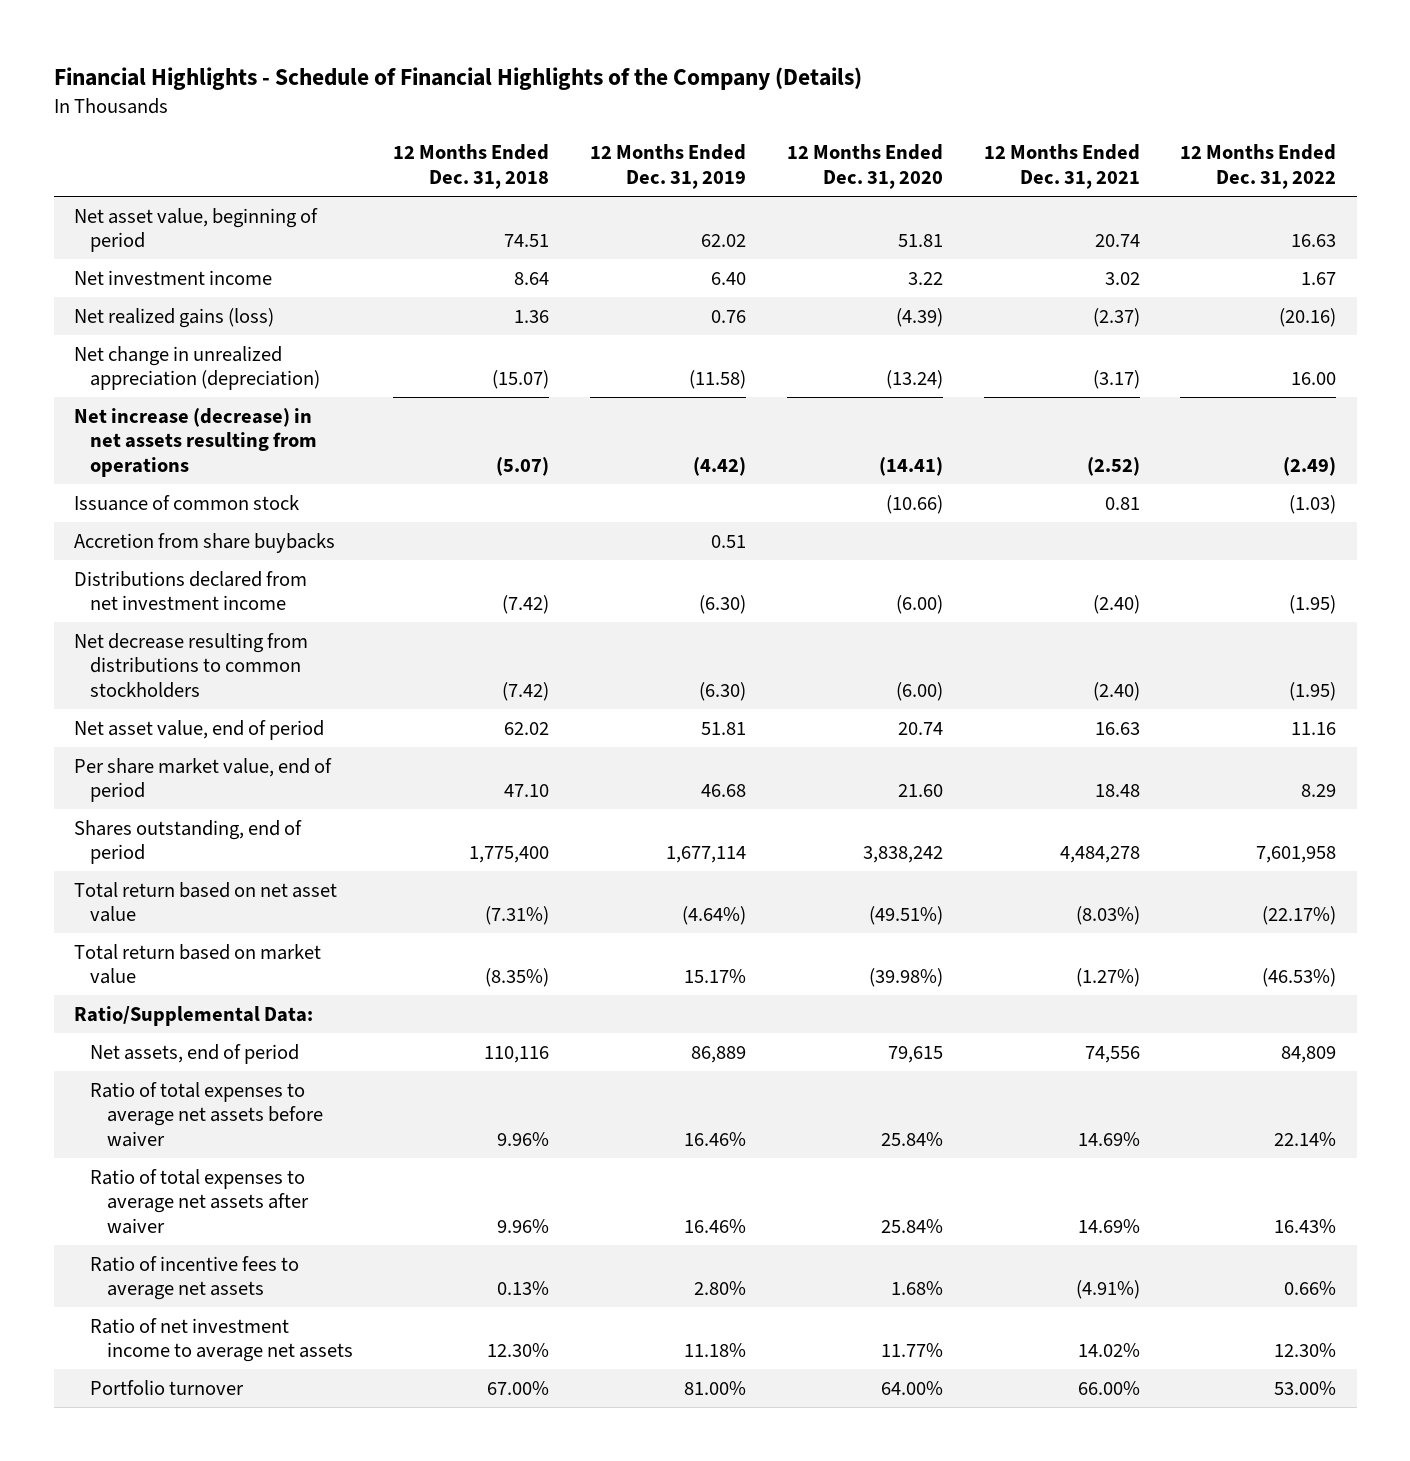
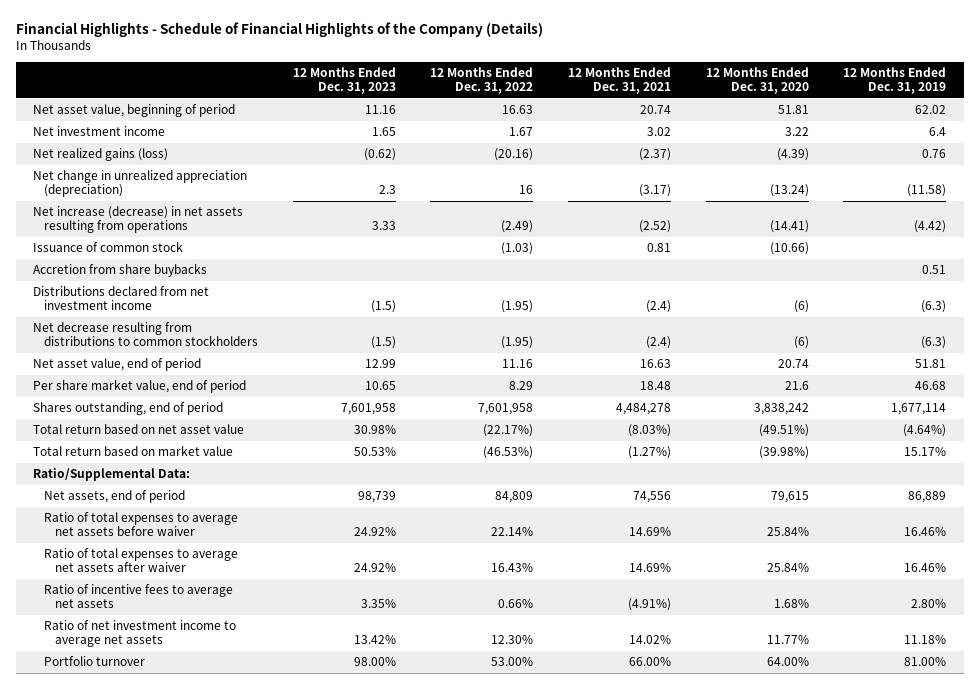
[393,144,550,189] 12 Months Ended Dec. 31, 2018 -> none
none -> [292,67,396,95] 12 Months Ended Dec. 31, 2023
[711,271,747,285] 6.40 -> [929,127,947,137] 6.4
[1291,372,1337,386] 16.00 -> [519,185,534,195] 16
[699,595,747,615] (6.30) -> [921,300,947,314] (6.3)
[895,595,943,615] (6.00) -> [793,300,809,314] (6)
[1092,595,1140,615] (2.40) -> [646,300,672,314] (2.4)
[699,681,747,701] (6.30) -> [921,336,947,350] (6.3)
[895,681,943,701] (6.00) -> [793,336,809,350] (6)
[1092,681,1140,701] (2.40) -> [646,336,672,350] (2.4)
[897,784,943,798] 21.60 -> [784,381,809,391] 21.6

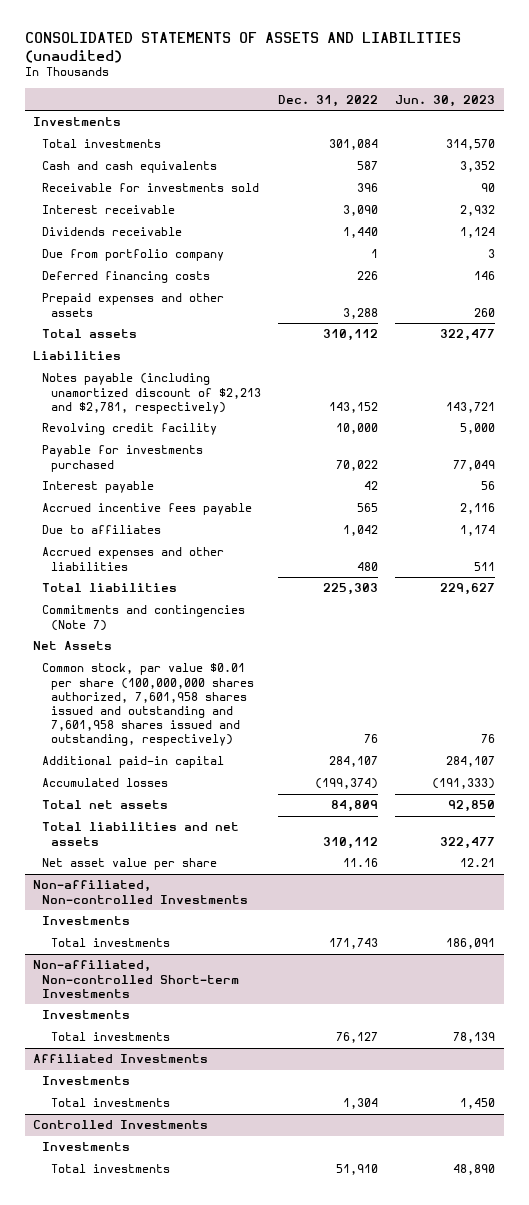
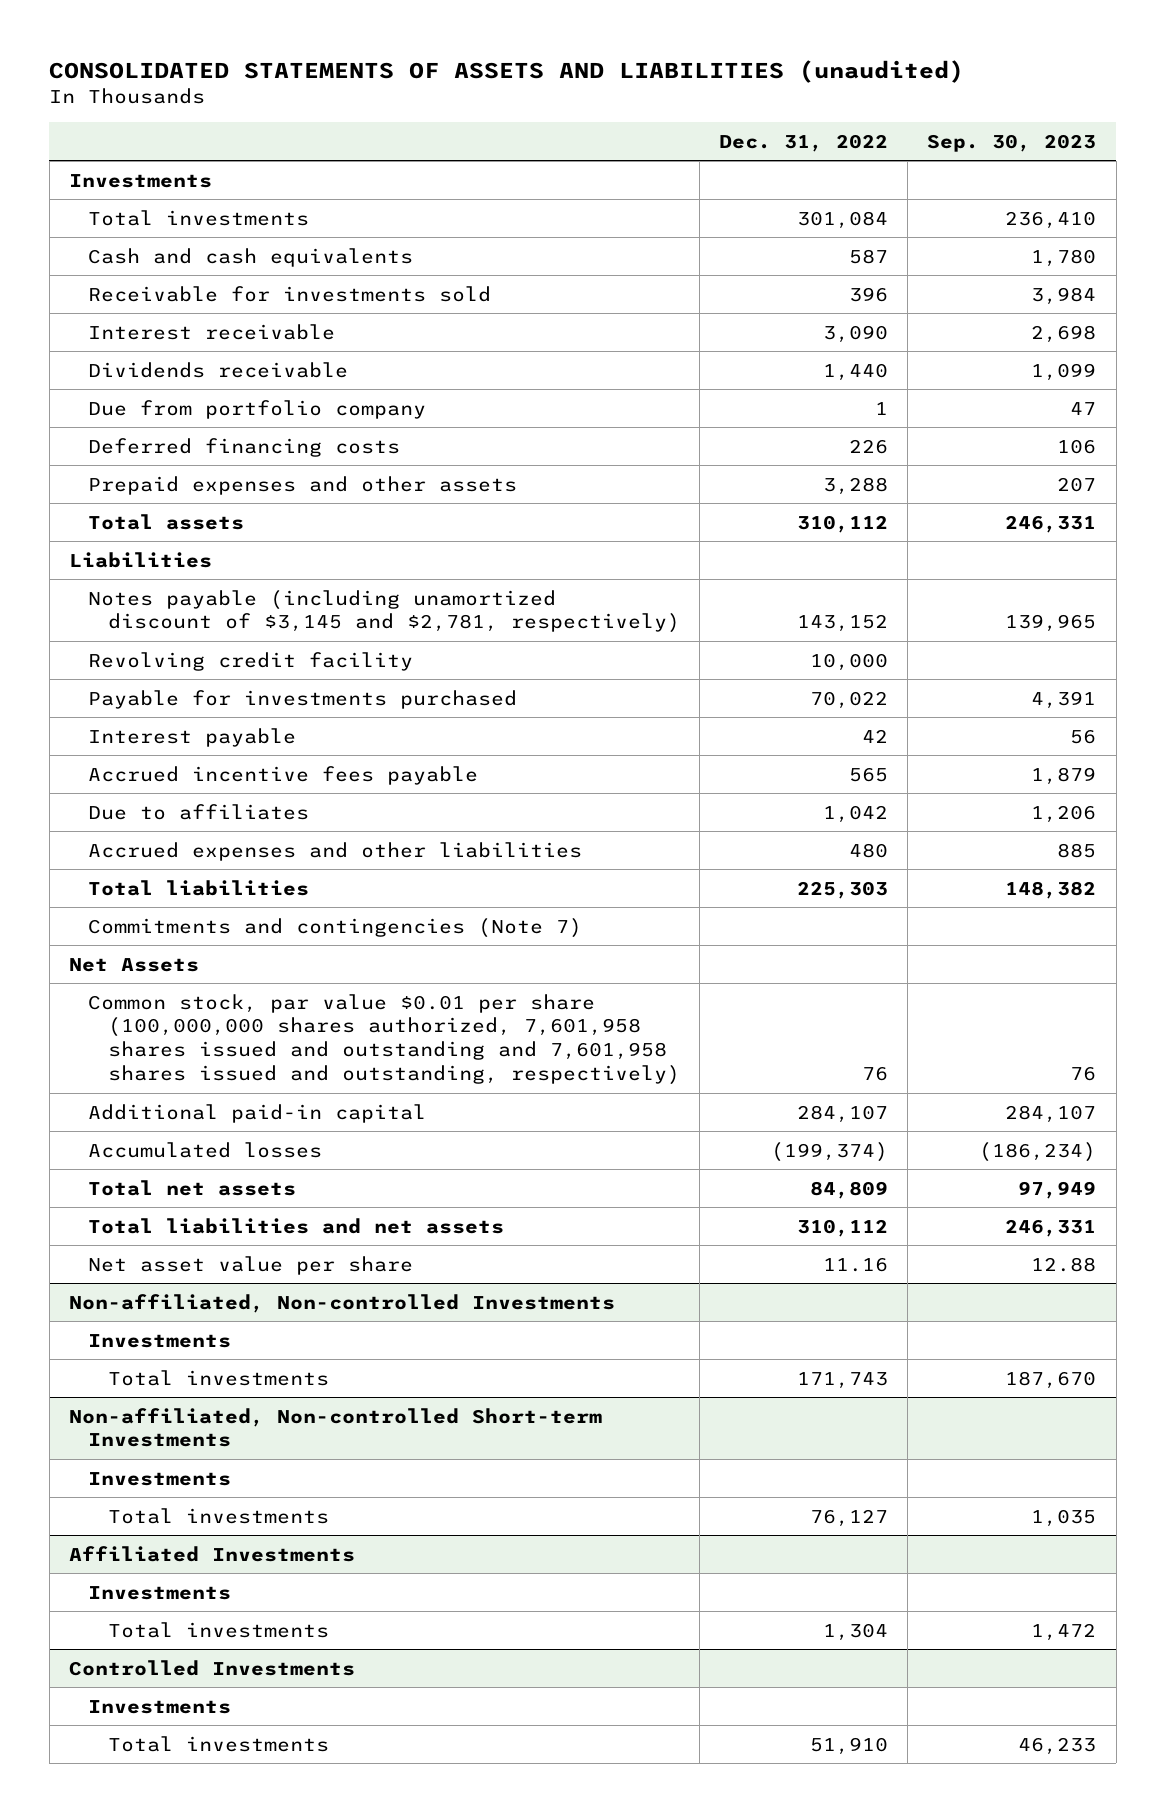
[395,94,496,107] Jun. 30, 2023 -> none
none -> [927,133,1097,152] Sep. 30, 2023
[42,373,262,414] Notes payable (including unamortized discount of $2,213 and $2,781, respectively) -> [88,589,680,634] Notes payable (including unamortized discount of $3,145 and $2,781, respectively)

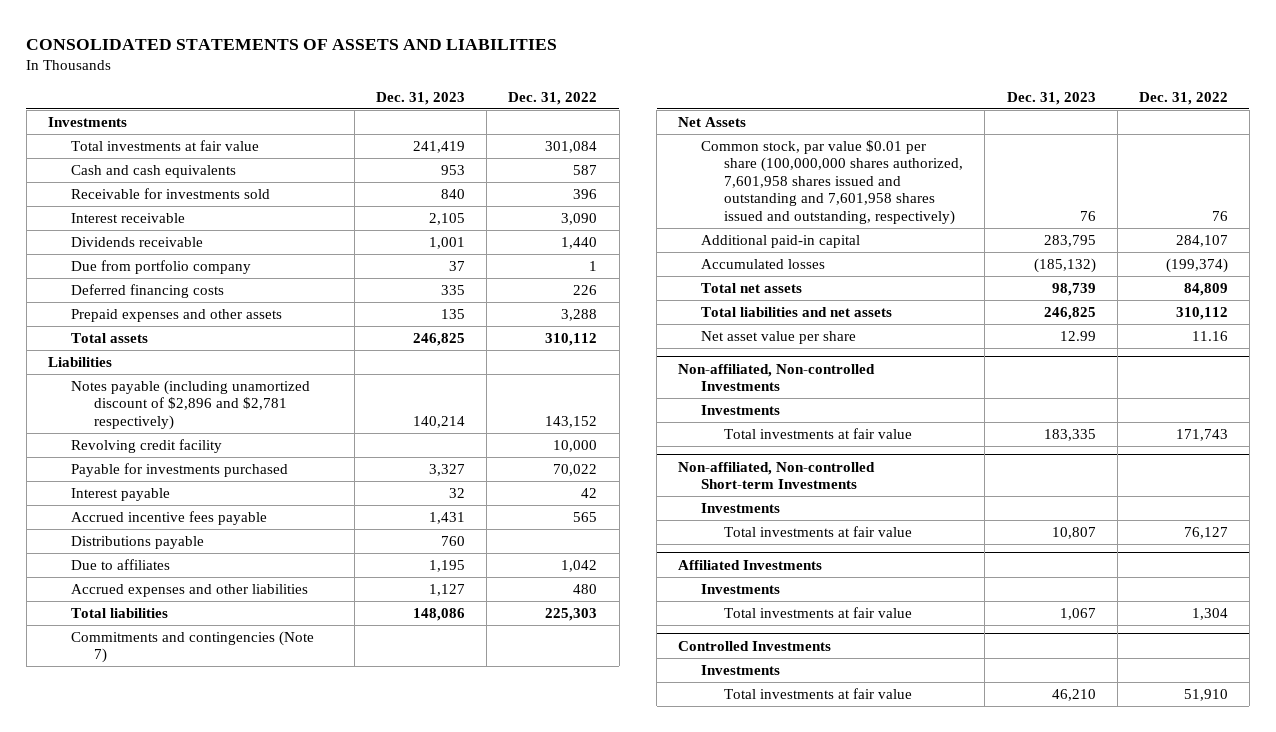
[49,60,965,84] CONSOLIDATED STATEMENTS OF ASSETS AND LIABILITIES (unaudited) -> [26,38,558,50] CONSOLIDATED STATEMENTS OF ASSETS AND LIABILITIES
[927,133,1097,152] Sep. 30, 2023 -> none
none -> [376,91,466,105] Dec. 31, 2023
[88,209,310,226] Total investments -> [71,139,260,151] Total investments at fair value
[88,589,680,634] Notes payable (including unamortized discount of $3,145 and $2,781, respectively) -> [71,379,311,430] Notes payable (including unamortized discount of $2,896 and $2,781 respectively)
none -> [71,535,205,549] Distributions payable
[107,1369,329,1386] Total investments -> [724,427,913,439] Total investments at fair value
[107,1507,329,1524] Total investments -> [724,525,913,537] Total investments at fair value
[107,1621,329,1638] Total investments -> [724,606,913,618] Total investments at fair value
[107,1735,329,1752] Total investments -> [724,687,913,699] Total investments at fair value

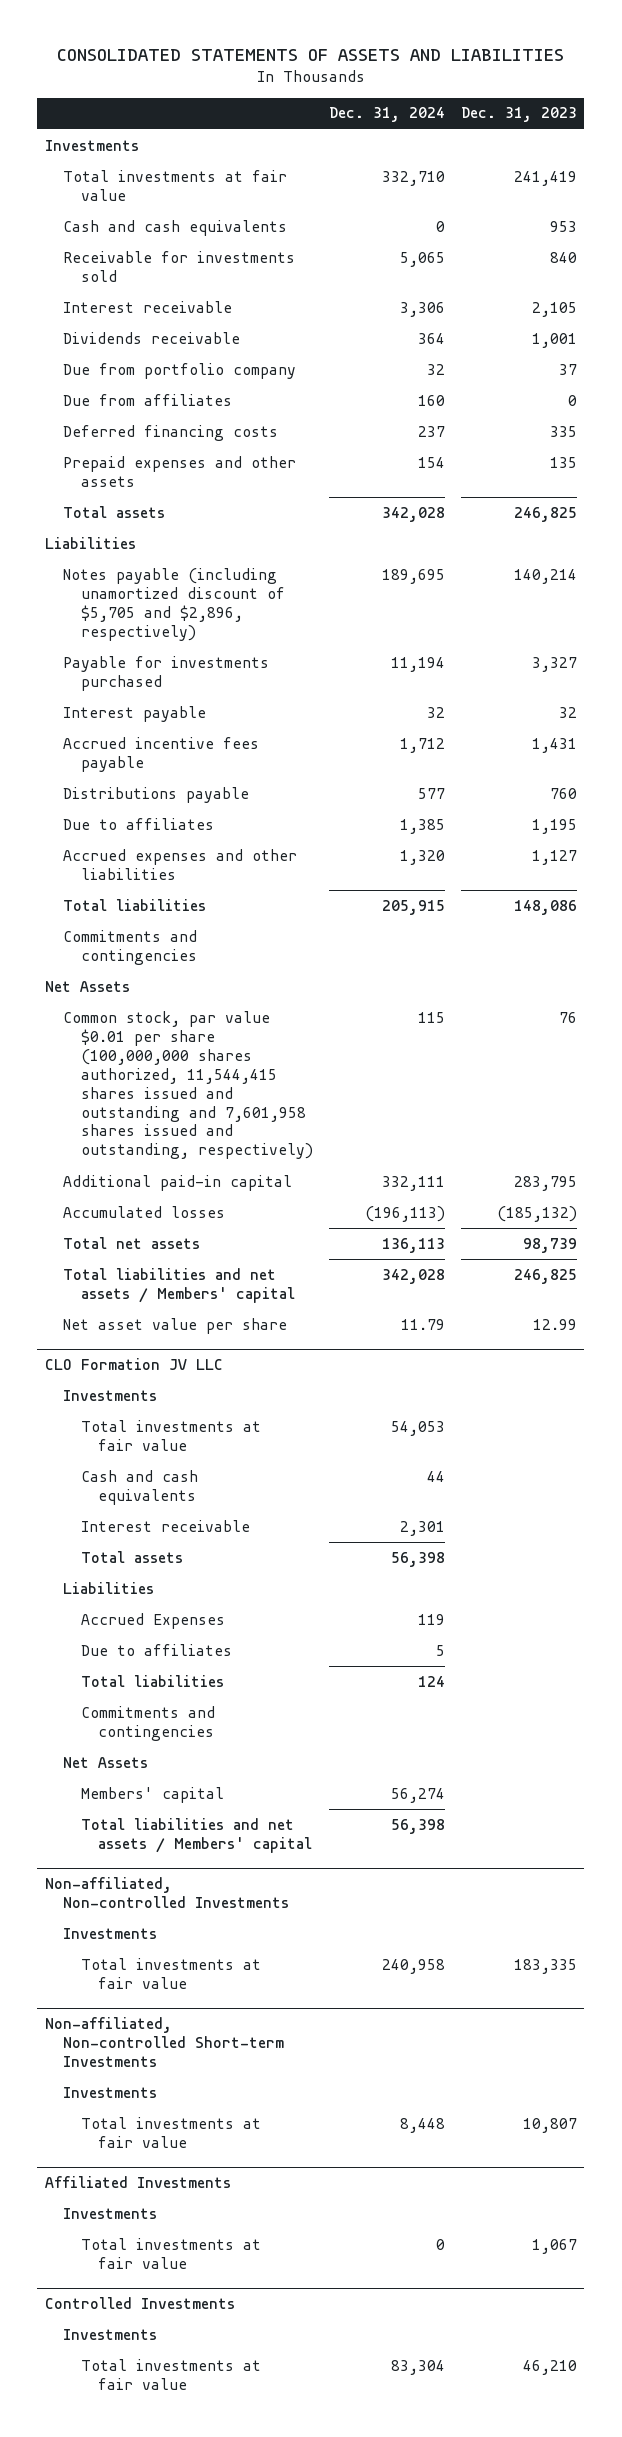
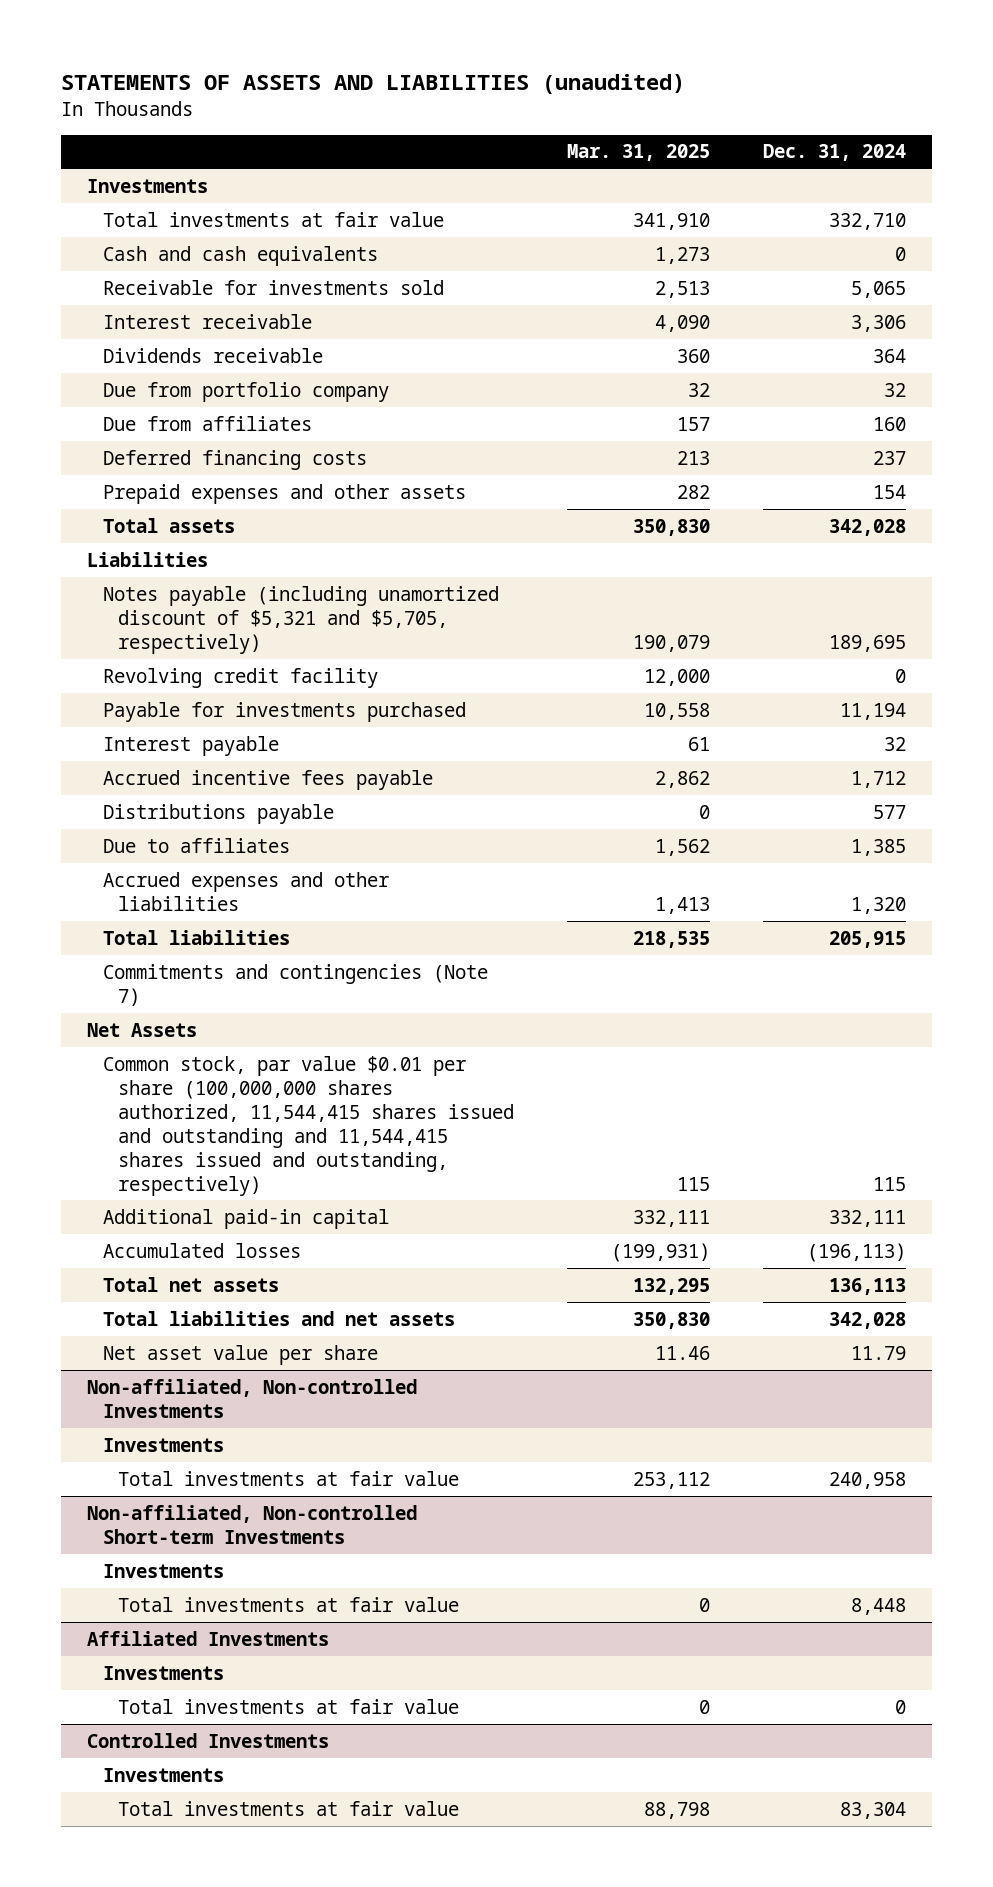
[56,49,564,62] CONSOLIDATED STATEMENTS OF ASSETS AND LIABILITIES -> [60,74,685,95] STATEMENTS OF ASSETS AND LIABILITIES (unaudited)
[460,107,577,123] Dec. 31, 2023 -> none
none -> [566,144,710,162] Mar. 31, 2025
[62,567,285,641] Notes payable (including unamortized discount of $5,705 and $2,896, respectively) -> [102,585,499,654] Notes payable (including unamortized discount of $5,321 and $5,705, respectively)
none -> [102,667,378,688] Revolving credit facility
[62,929,197,965] Commitments and contingencies -> [102,963,488,1006] Commitments and contingencies (Note 7)
[62,1010,313,1160] Common stock, par value $0.01 per share (100,000,000 shares authorized, 11,544,415 shares issued and outstanding and 7,601,958 shares issued and outstanding, respectively) -> [102,1055,515,1196] Common stock, par value $0.01 per share (100,000,000 shares authorized, 11,544,415 shares issued and outstanding and 11,544,415 shares issued and outstanding, respectively)
[62,1267,295,1303] Total liabilities and net assets / Members' capital -> [102,1310,455,1326] Total liabilities and net assets
[45,1358,224,1371] CLO Formation JV LLC -> none
[62,1389,157,1401] Investments -> none
[80,1419,261,1451] Total investments at fair value -> none
[80,1469,198,1505] Cash and cash equivalents -> none
[80,1519,250,1532] Interest receivable -> none
[80,1550,183,1563] Total assets -> none
[62,1581,154,1594] Liabilities -> none
[80,1612,225,1629] Accrued Expenses -> none
[80,1643,232,1656] Due to affiliates -> none
[80,1674,224,1687] Total liabilities -> none
[80,1705,215,1741] Commitments and contingencies -> none
[62,1756,148,1768] Net Assets -> none
[80,1786,224,1803] Members' capital -> none
[80,1817,313,1853] Total liabilities and net assets / Members' capital -> none

